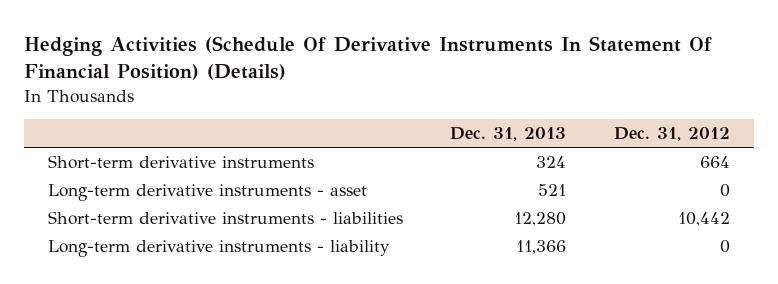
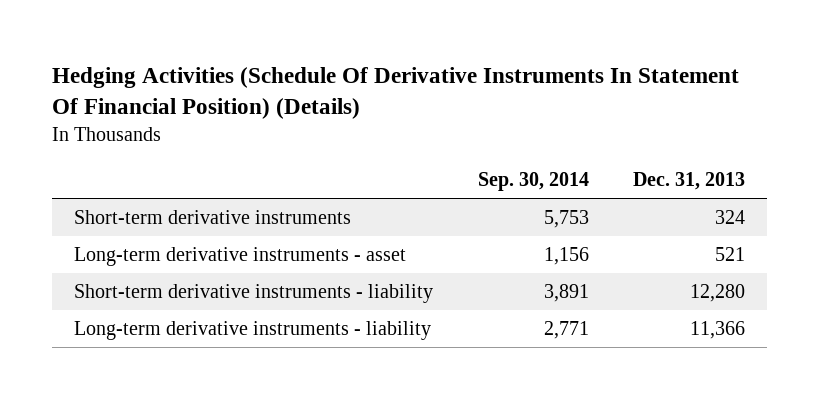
[614,127,731,142] Dec. 31, 2012 -> none
none -> [477,172,589,192] Sep. 30, 2014
[47,210,403,225] Short-term derivative instruments - liabilities -> [74,283,434,303] Short-term derivative instruments - liability

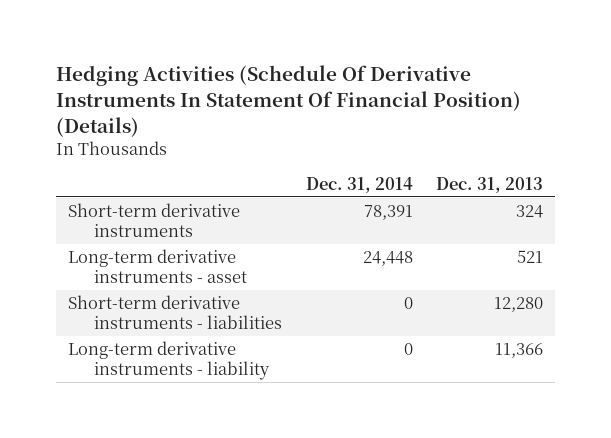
[477,172,589,192] Sep. 30, 2014 -> none
none -> [305,177,413,194] Dec. 31, 2014
[74,283,434,303] Short-term derivative instruments - liability -> [67,294,282,330] Short-term derivative instruments - liabilities

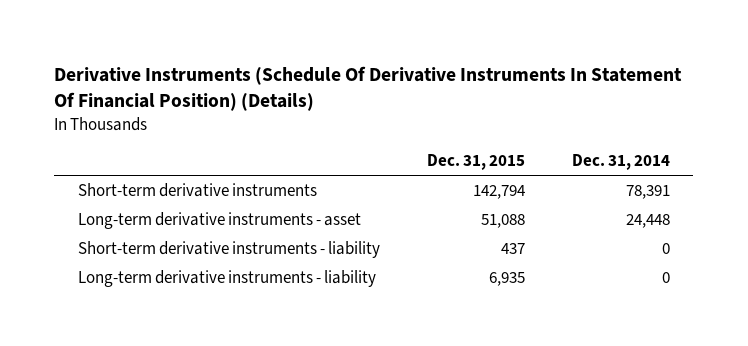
[55,65,521,137] Hedging Activities (Schedule Of Derivative Instruments In Statement Of Financial Position) (Details) -> [54,65,683,111] Derivative Instruments (Schedule Of Derivative Instruments In Statement Of Financial Position) (Details)
[436,177,544,194] Dec. 31, 2013 -> none
none -> [426,154,525,171] Dec. 31, 2015
[67,294,282,330] Short-term derivative instruments - liabilities -> [77,240,380,258] Short-term derivative instruments - liability

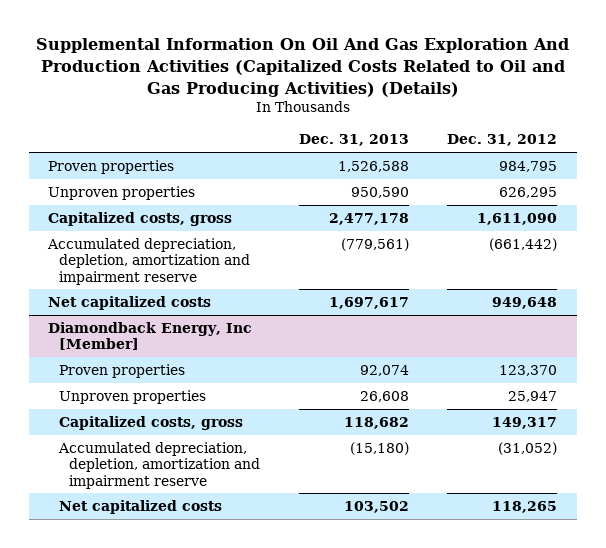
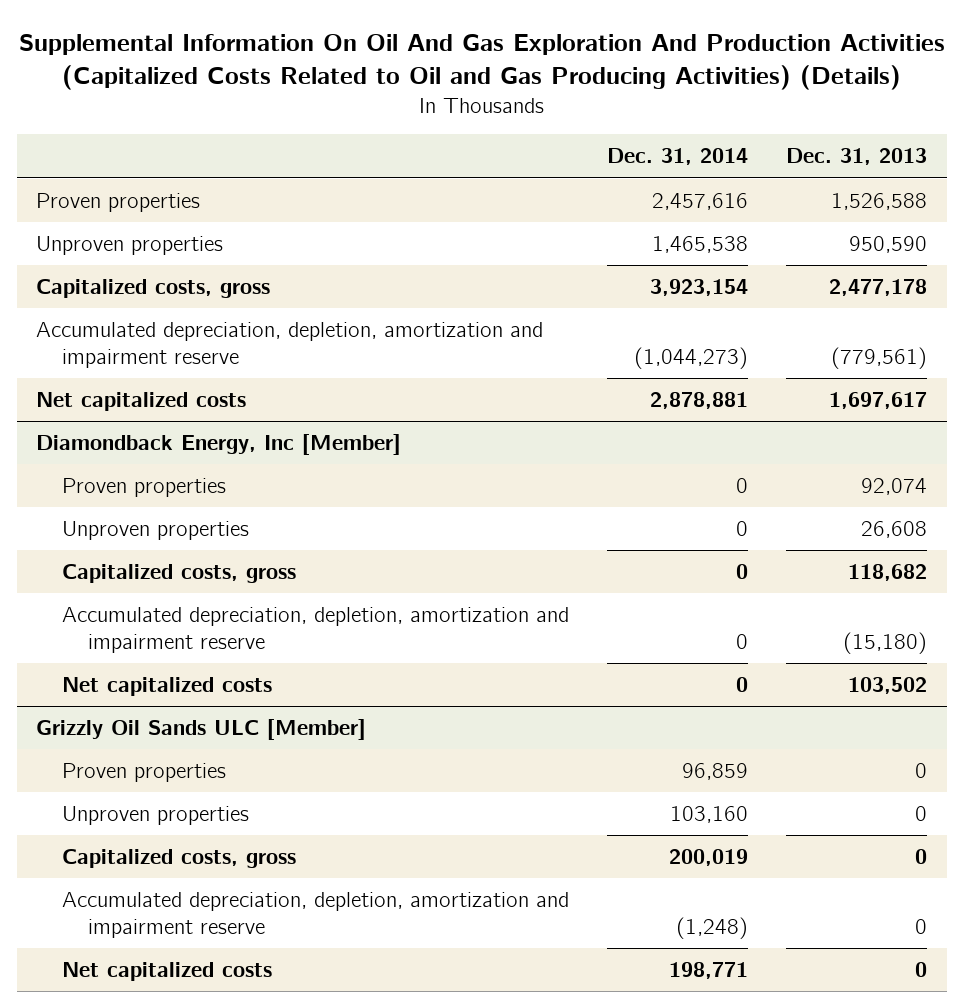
[447,134,558,147] Dec. 31, 2012 -> none
none -> [607,148,749,166] Dec. 31, 2014
none -> [36,719,367,741] Grizzly Oil Sands ULC [Member]
none -> [62,763,227,783] Proven properties
none -> [62,806,250,826] Unproven properties
none -> [62,849,297,869] Capitalized costs, gross
none -> [62,892,570,939] Accumulated depreciation, depletion, amortization and impairment reserve
none -> [62,962,273,982] Net capitalized costs

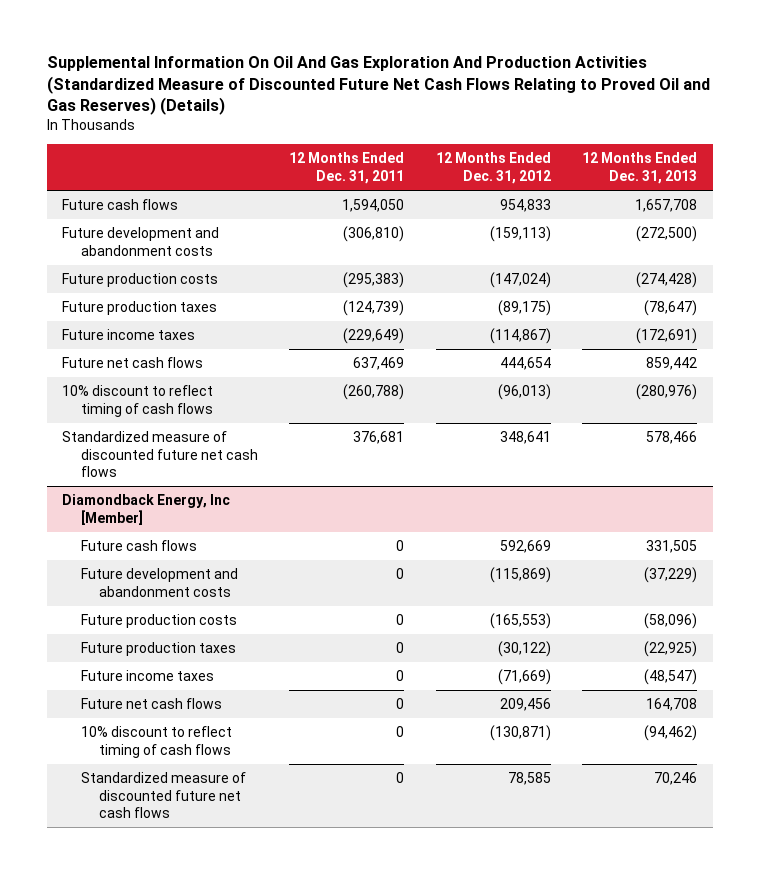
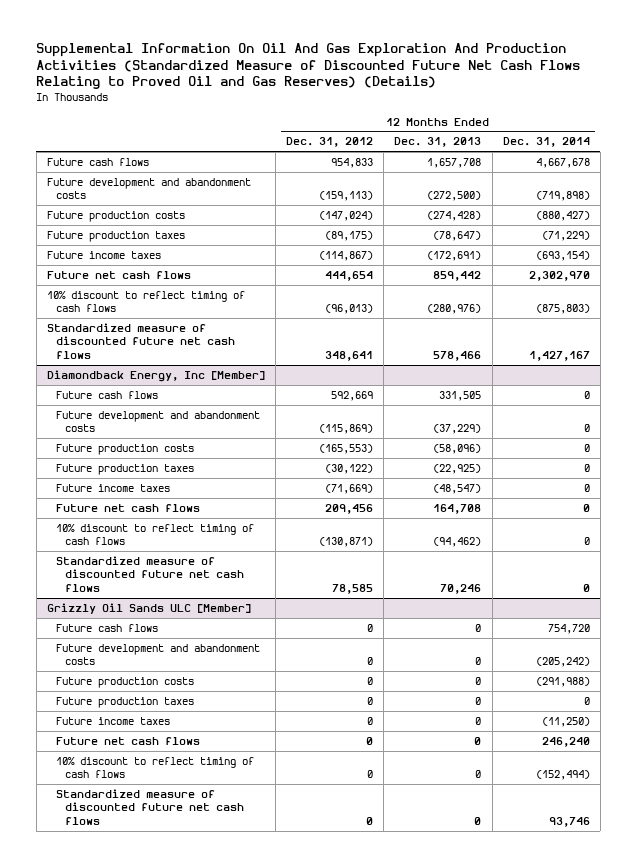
[289,152,405,184] 12 Months Ended Dec. 31, 2011 -> none
none -> [502,137,590,148] Dec. 31, 2014
none -> [47,602,252,614] Grizzly Oil Sands ULC [Member]
none -> [56,623,159,632] Future cash flows
none -> [56,643,261,666] Future development and abandonment costs
none -> [56,676,195,688] Future production costs
none -> [56,696,195,708] Future production taxes
none -> [56,716,171,725] Future income taxes
none -> [56,736,201,745] Future net cash flows
none -> [56,756,255,779] 10% discount to reflect timing of cash flows
none -> [56,788,245,825] Standardized measure of discounted future net cash flows

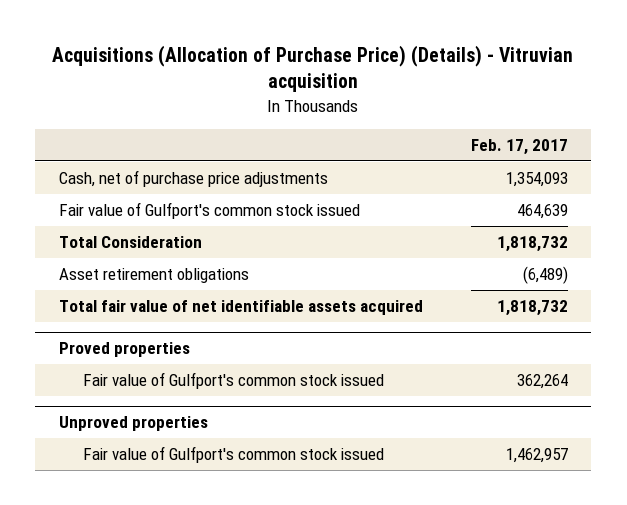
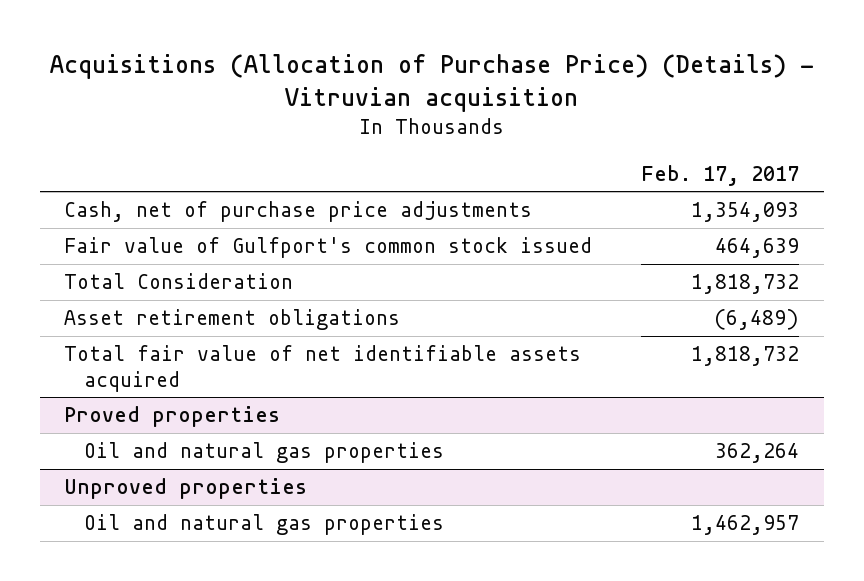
[82,372,384,390] Fair value of Gulfport's common stock issued -> [84,442,445,464] Oil and natural gas properties
[82,446,384,464] Fair value of Gulfport's common stock issued -> [84,514,445,536] Oil and natural gas properties

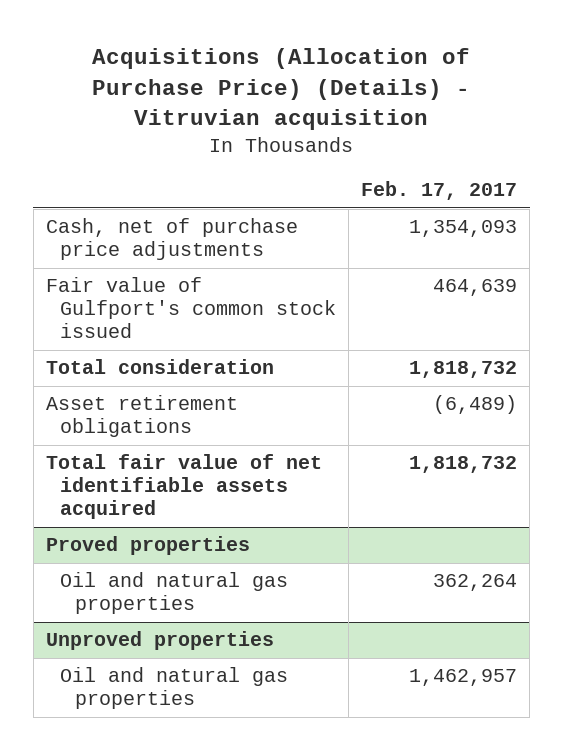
[64,273,294,290] Total Consideration -> [45,359,274,375] Total consideration

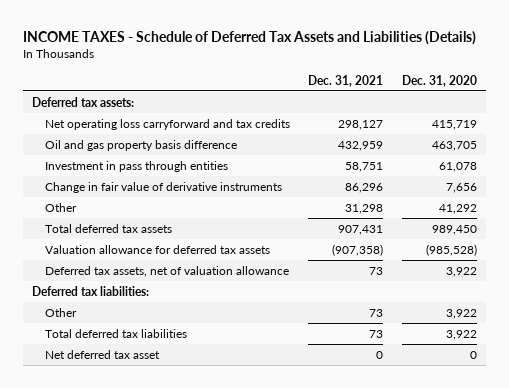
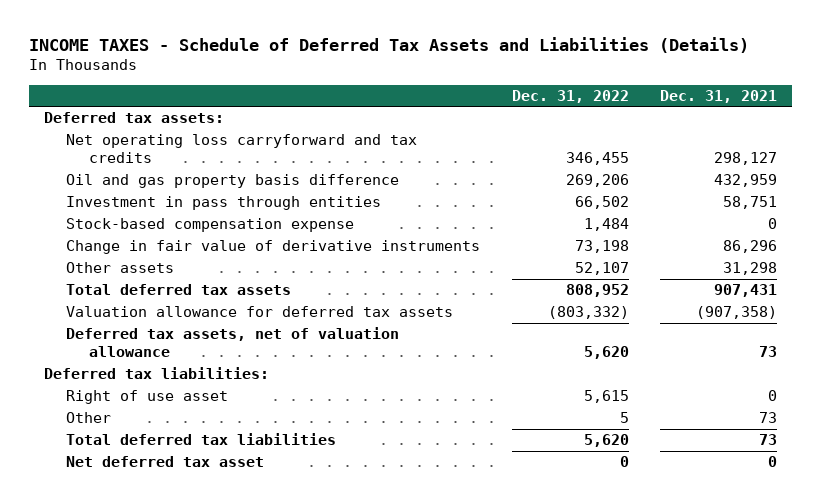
[401,74,477,87] Dec. 31, 2020 -> none
none -> [511,89,629,103] Dec. 31, 2022
none -> [66,218,355,233] Stock-based compensation expense
[44,202,77,212] Other -> [66,262,175,274] Other assets
none -> [66,390,229,405] Right of use asset

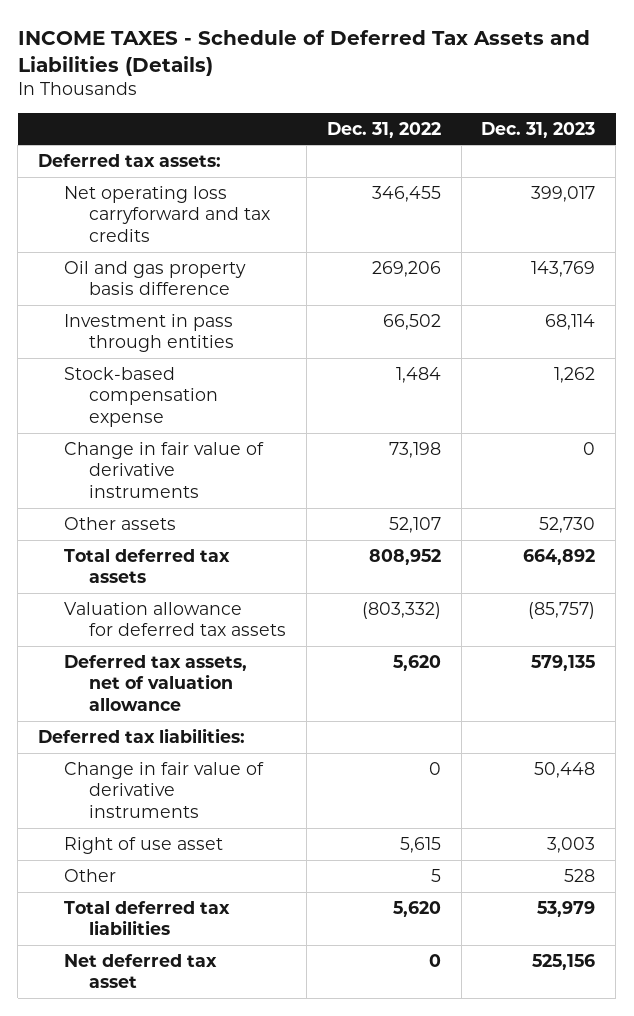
[659,89,777,103] Dec. 31, 2021 -> none
none -> [481,121,596,138] Dec. 31, 2023
none -> [63,761,264,818] Change in fair value of derivative instruments

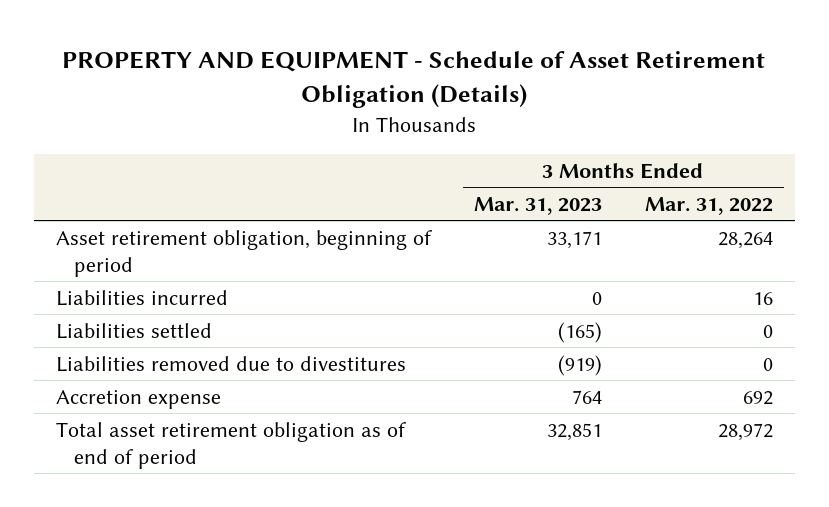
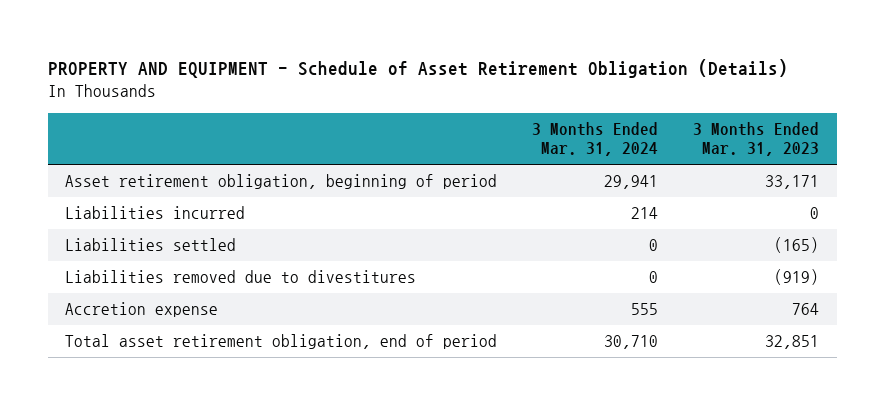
[644,196,773,215] Mar. 31, 2022 -> none
none -> [532,122,659,157] 3 Months Ended Mar. 31, 2024
[55,421,406,469] Total asset retirement obligation as of end of period -> [65,334,498,350] Total asset retirement obligation, end of period

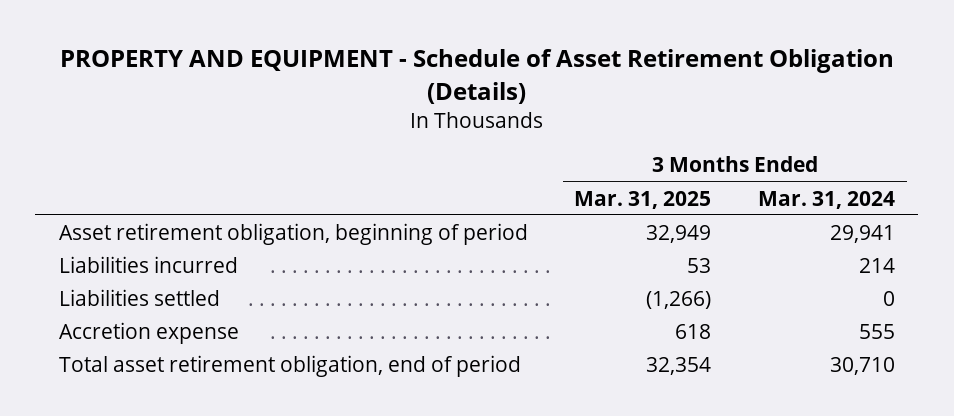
[693,122,820,157] 3 Months Ended Mar. 31, 2023 -> none
none -> [574,190,712,209] Mar. 31, 2025
[65,270,417,284] Liabilities removed due to divestitures -> none

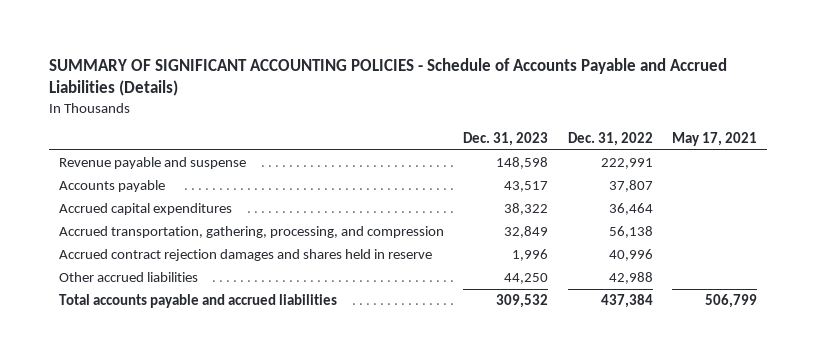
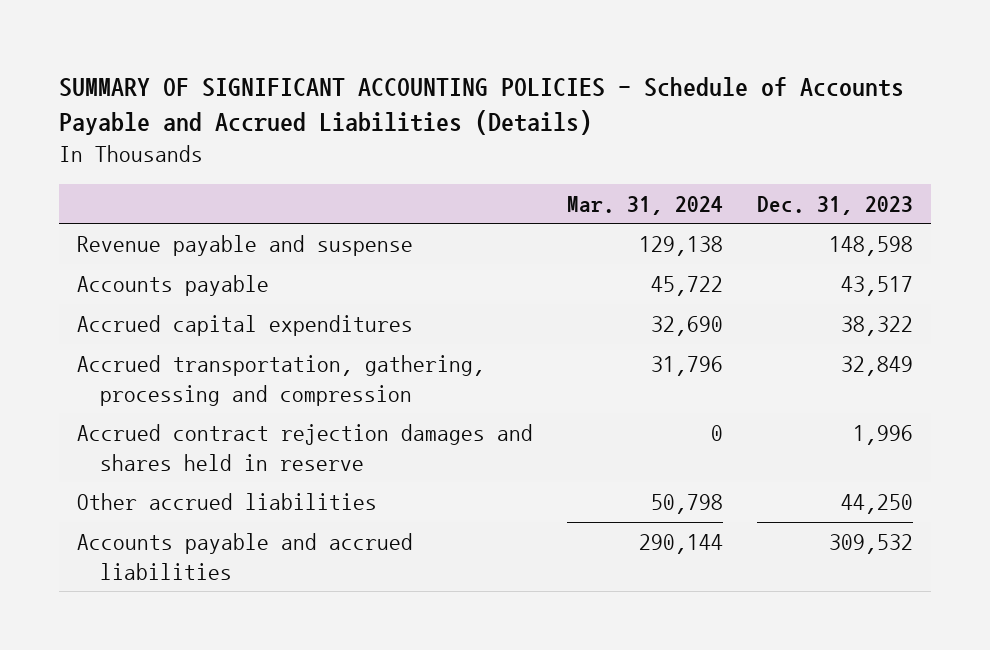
[567,132,653,147] Dec. 31, 2022 -> none
[672,132,758,147] May 17, 2021 -> none
none -> [567,195,724,215] Mar. 31, 2024
[58,226,444,239] Accrued transportation, gathering, processing, and compression -> [76,355,485,406] Accrued transportation, gathering, processing and compression
[58,294,337,309] Total accounts payable and accrued liabilities -> [76,533,413,580] Accounts payable and accrued liabilities

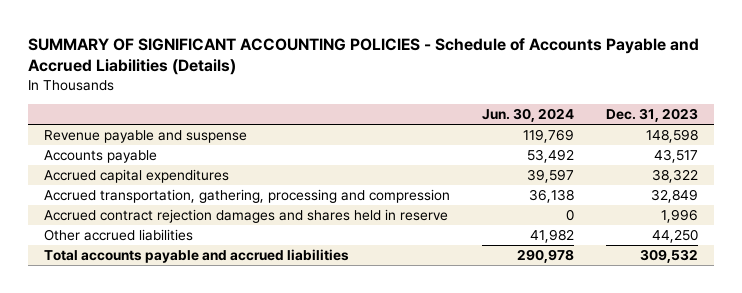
[567,195,724,215] Mar. 31, 2024 -> none
none -> [482,108,575,123] Jun. 30, 2024
[76,533,413,580] Accounts payable and accrued liabilities -> [44,249,350,264] Total accounts payable and accrued liabilities

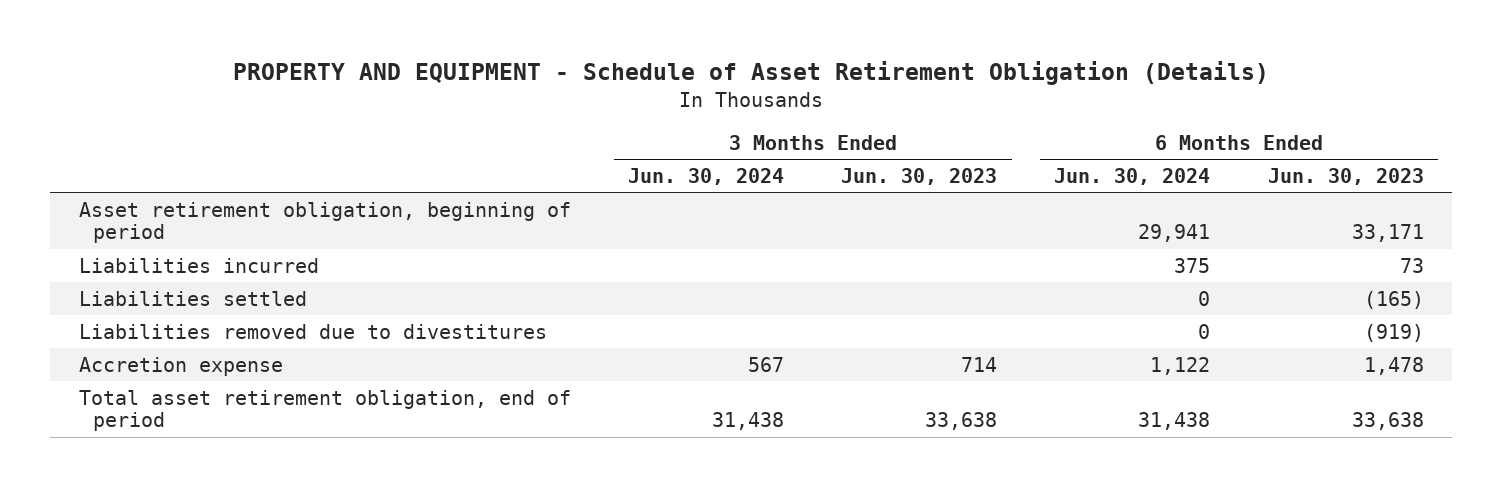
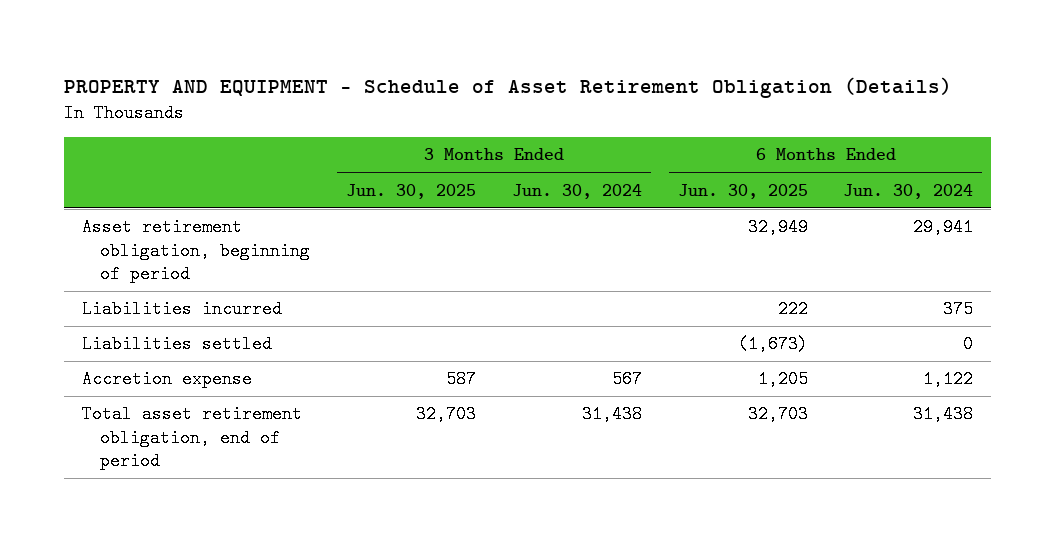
[841,167,998,185] Jun. 30, 2023 -> none
[1267,167,1424,185] Jun. 30, 2023 -> none
none -> [346,183,477,199] Jun. 30, 2025
none -> [677,183,808,199] Jun. 30, 2025
[78,323,547,339] Liabilities removed due to divestitures -> none

